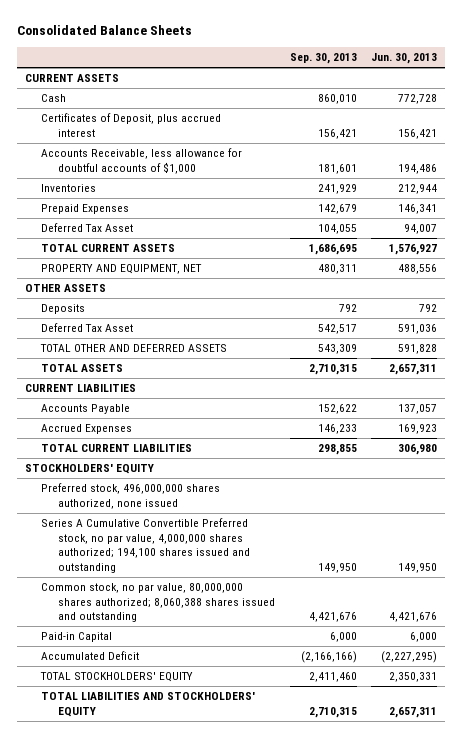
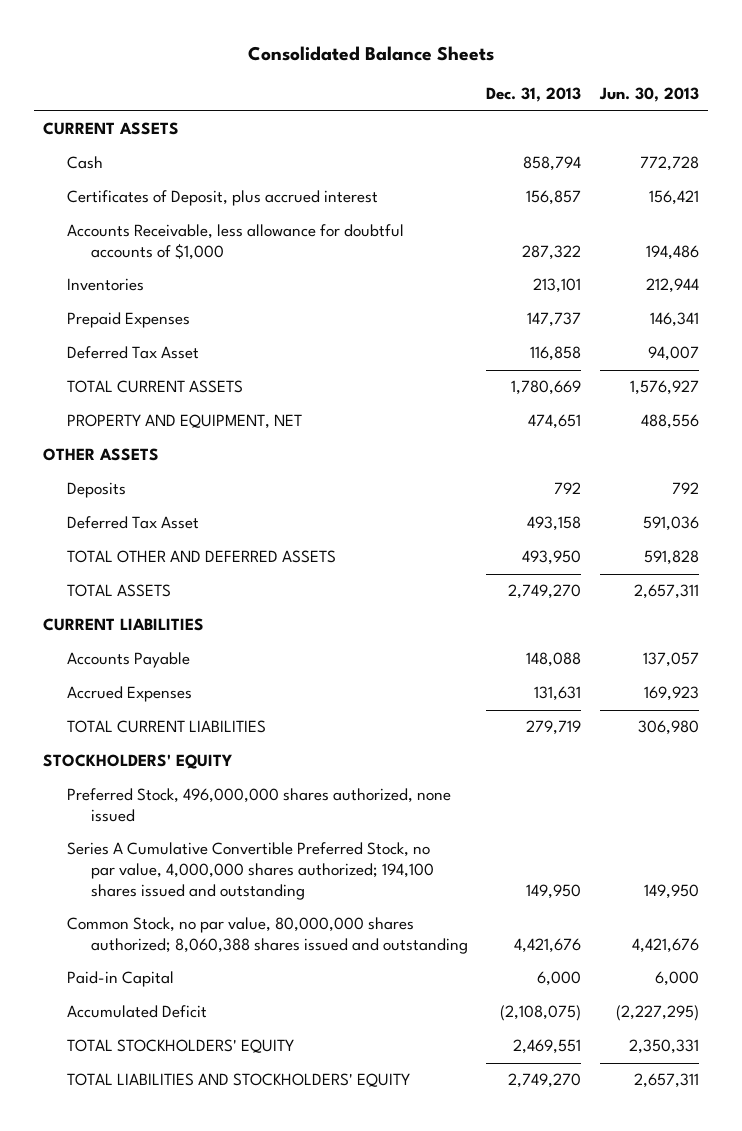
[289,53,357,65] Sep. 30, 2013 -> none
none -> [486,87,582,103] Dec. 31, 2013
[41,483,221,509] Preferred stock, 496,000,000 shares authorized, none issued -> [66,788,451,823] Preferred Stock, 496,000,000 shares authorized, none issued
[41,518,250,573] Series A Cumulative Convertible Preferred stock, no par value, 4,000,000 shares authorized; 194,100 shares issued and outstanding -> [66,842,434,900] Series A Cumulative Convertible Preferred Stock, no par value, 4,000,000 shares authorized; 194,100 shares issued and outstanding
[41,583,275,623] Common stock, no par value, 80,000,000 shares authorized; 8,060,388 shares issued and outstanding -> [66,917,468,955] Common Stock, no par value, 80,000,000 shares authorized; 8,060,388 shares issued and outstanding

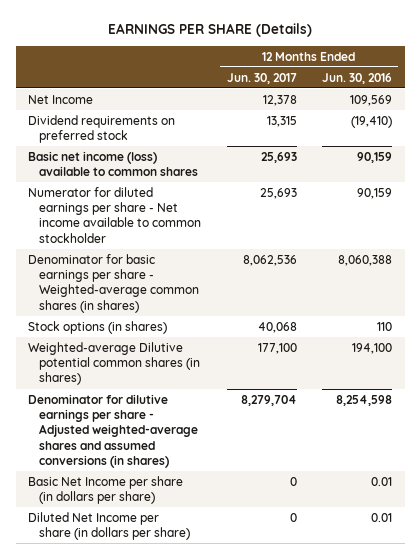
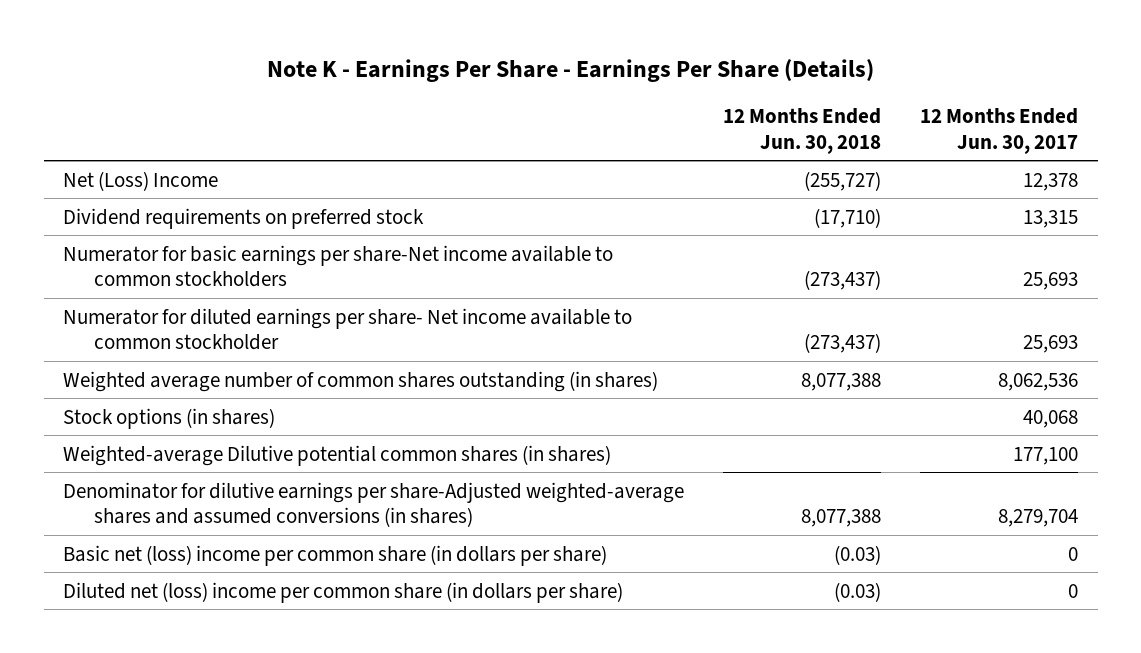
[108,23,313,38] EARNINGS PER SHARE (Details) -> [266,58,874,82] Note K - Earnings Per Share - Earnings Per Share (Details)
[322,72,393,84] Jun. 30, 2016 -> none
none -> [723,108,882,154] 12 Months Ended Jun. 30, 2018
[28,94,94,104] Net Income -> [63,170,219,191] Net (Loss) Income
[28,150,199,177] Basic net income (loss) available to common shares -> [63,244,614,288] Numerator for basic earnings per share-Net income available to common stockholders
[28,186,202,243] Numerator for diluted earnings per share - Net income available to common stockholder -> [63,307,633,351] Numerator for diluted earnings per share- Net income available to common stockholder
[28,253,200,313] Denominator for basic earnings per share - Weighted-average common shares (in shares) -> [63,370,659,392] Weighted average number of common shares outstanding (in shares)
[28,393,199,469] Denominator for dilutive earnings per share - Adjusted weighted-average shares and assumed conversions (in shares) -> [63,481,685,528] Denominator for dilutive earnings per share-Adjusted weighted-average shares and assumed conversions (in shares)
[28,475,184,505] Basic Net Income per share (in dollars per share) -> [63,544,608,566] Basic net (loss) income per common share (in dollars per share)
[28,511,191,541] Diluted Net Income per share (in dollars per share) -> [63,581,624,603] Diluted net (loss) income per common share (in dollars per share)

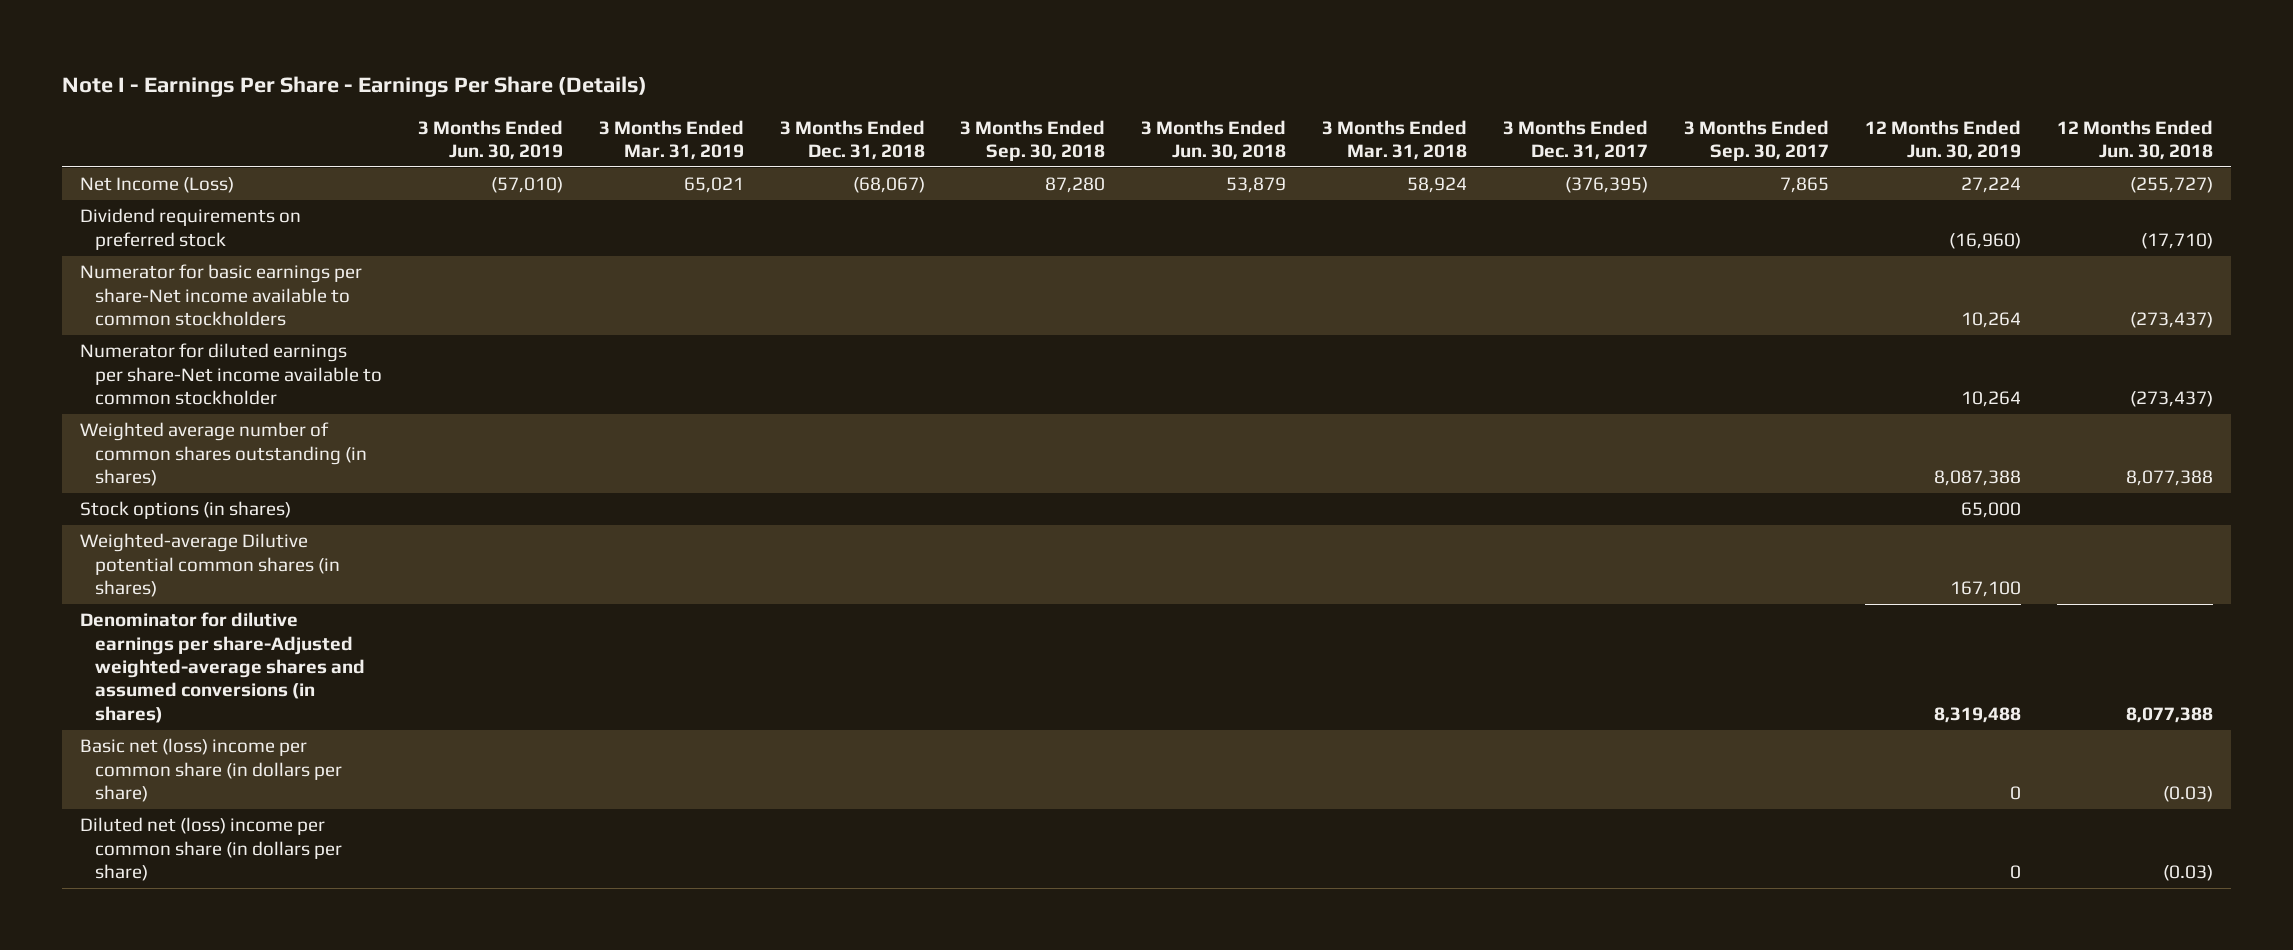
[266,58,874,82] Note K - Earnings Per Share - Earnings Per Share (Details) -> [62,76,648,98] Note I - Earnings Per Share - Earnings Per Share (Details)
[920,108,1079,154] 12 Months Ended Jun. 30, 2017 -> none
none -> [417,119,563,160] 3 Months Ended Jun. 30, 2019
none -> [598,119,744,160] 3 Months Ended Mar. 31, 2019
none -> [779,119,925,160] 3 Months Ended Dec. 31, 2018
none -> [960,119,1106,161] 3 Months Ended Sep. 30, 2018
none -> [1141,119,1287,160] 3 Months Ended Jun. 30, 2018
none -> [1322,119,1468,160] 3 Months Ended Mar. 31, 2018
none -> [1503,119,1649,160] 3 Months Ended Dec. 31, 2017
none -> [1683,119,1829,161] 3 Months Ended Sep. 30, 2017
none -> [1864,119,2021,160] 12 Months Ended Jun. 30, 2019
[63,170,219,191] Net (Loss) Income -> [80,177,235,194] Net Income (Loss)
[63,307,633,351] Numerator for diluted earnings per share- Net income available to common stockholder -> [80,343,382,406] Numerator for diluted earnings per share-Net income available to common stockholder

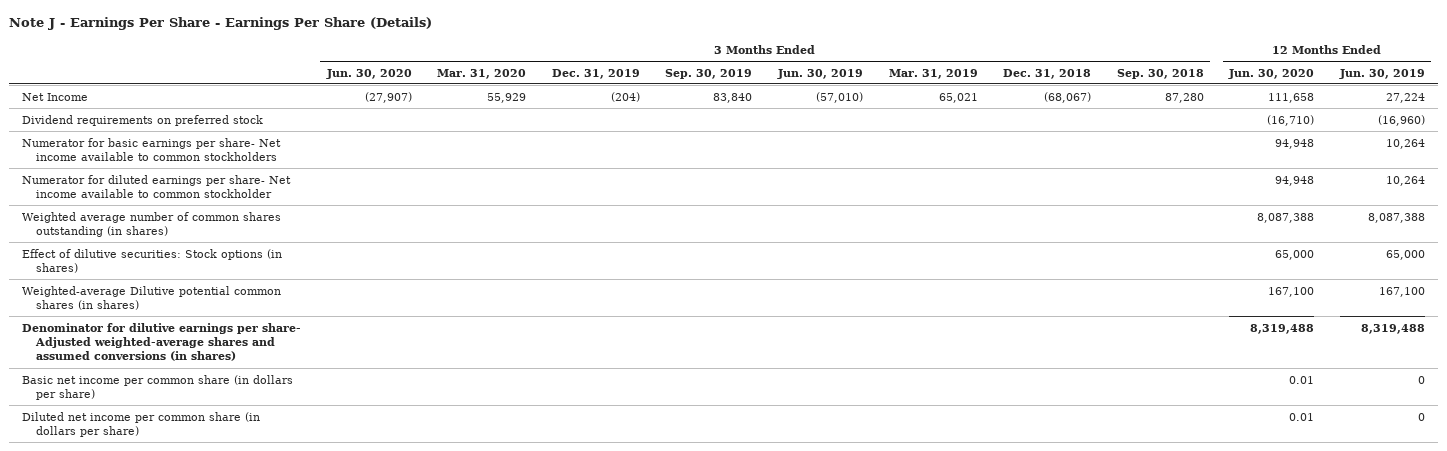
[62,76,648,98] Note I - Earnings Per Share - Earnings Per Share (Details) -> [9,16,433,30] Note J - Earnings Per Share - Earnings Per Share (Details)
[1141,119,1287,160] 3 Months Ended Jun. 30, 2018 -> none
[1322,119,1468,160] 3 Months Ended Mar. 31, 2018 -> none
[1503,119,1649,160] 3 Months Ended Dec. 31, 2017 -> none
[1683,119,1829,161] 3 Months Ended Sep. 30, 2017 -> none
[2056,119,2213,160] 12 Months Ended Jun. 30, 2018 -> none
none -> [325,68,412,79] Jun. 30, 2020
none -> [437,68,527,79] Mar. 31, 2020
none -> [551,68,640,79] Dec. 31, 2019
none -> [665,68,753,79] Sep. 30, 2019
none -> [1228,68,1315,79] Jun. 30, 2020
[80,177,235,194] Net Income (Loss) -> [22,92,89,101] Net Income
[80,264,363,327] Numerator for basic earnings per share-Net income available to common stockholders -> [22,137,282,161] Numerator for basic earnings per share- Net income available to common stockholders
[80,343,382,406] Numerator for diluted earnings per share-Net income available to common stockholder -> [22,174,292,198] Numerator for diluted earnings per share- Net income available to common stockholder
[80,501,292,520] Stock options (in shares) -> [22,248,283,273] Effect of dilutive securities: Stock options (in shares)
[80,612,365,723] Denominator for dilutive earnings per share-Adjusted weighted-average shares and assumed conversions (in shares) -> [22,322,302,362] Denominator for dilutive earnings per share- Adjusted weighted-average shares and assumed conversions (in shares)
[80,738,342,803] Basic net (loss) income per common share (in dollars per share) -> [22,374,294,400] Basic net income per common share (in dollars per share)
[80,817,342,882] Diluted net (loss) income per common share (in dollars per share) -> [22,411,261,437] Diluted net income per common share (in dollars per share)

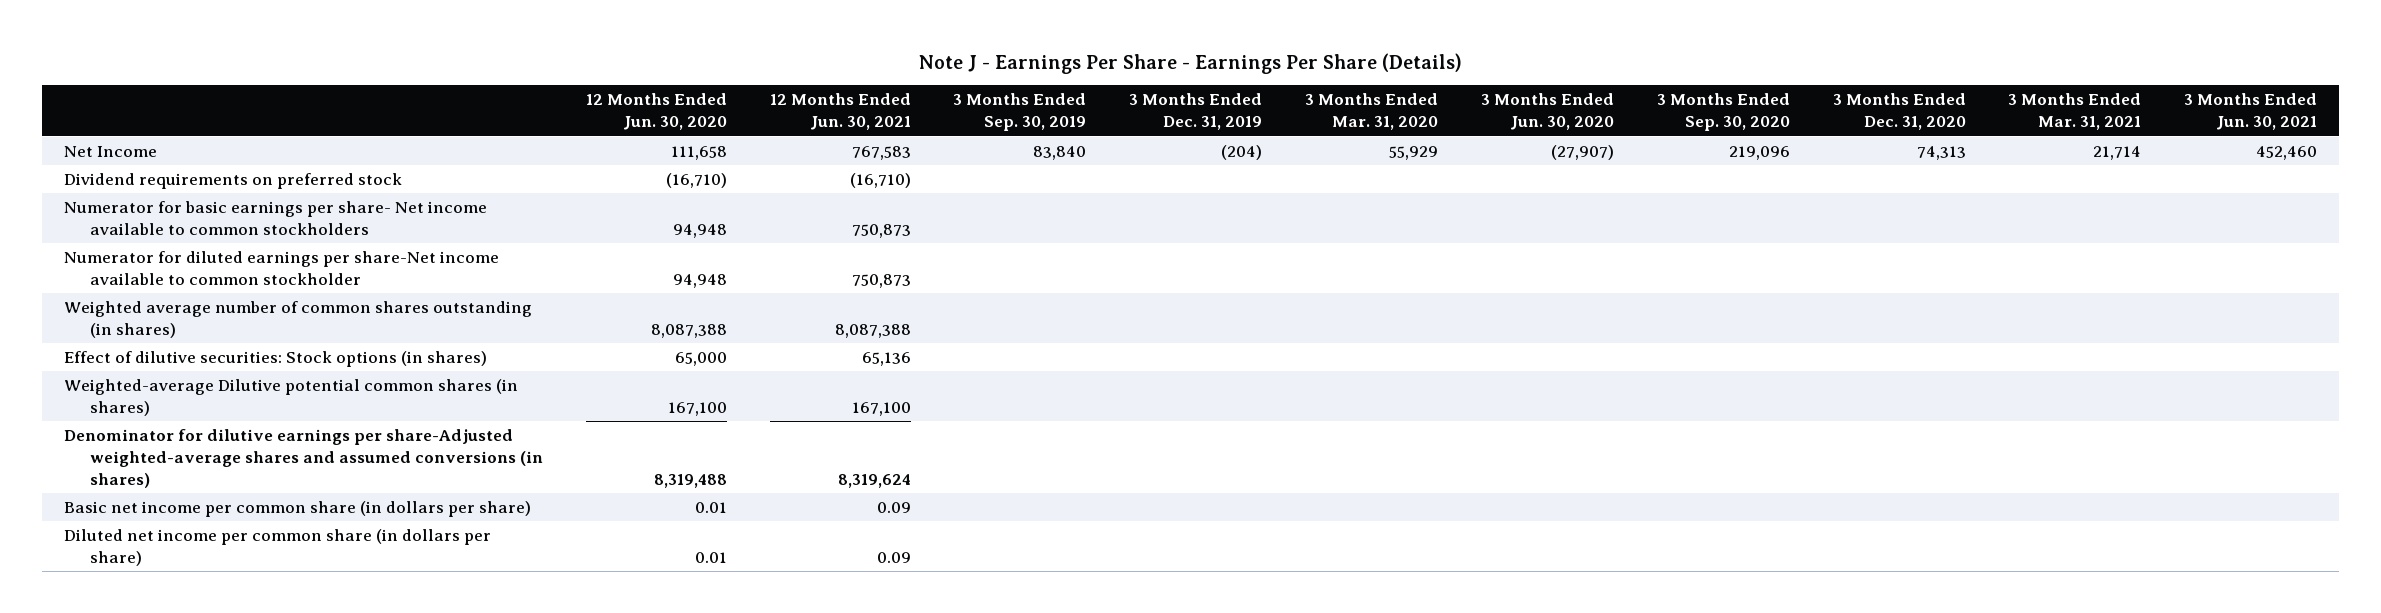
[776,68,863,79] Jun. 30, 2019 -> none
[888,68,978,79] Mar. 31, 2019 -> none
[1003,68,1092,79] Dec. 31, 2018 -> none
[1116,68,1204,79] Sep. 30, 2018 -> none
[1338,68,1425,79] Jun. 30, 2019 -> none
none -> [769,93,911,131] 12 Months Ended Jun. 30, 2021
none -> [1656,93,1790,132] 3 Months Ended Sep. 30, 2020
none -> [1832,93,1966,131] 3 Months Ended Dec. 31, 2020
none -> [2008,93,2142,131] 3 Months Ended Mar. 31, 2021
none -> [2184,93,2318,131] 3 Months Ended Jun. 30, 2021
[22,174,292,198] Numerator for diluted earnings per share- Net income available to common stockholder -> [63,250,499,285] Numerator for diluted earnings per share-Net income available to common stockholder
[22,322,302,362] Denominator for dilutive earnings per share- Adjusted weighted-average shares and assumed conversions (in shares) -> [63,428,543,488] Denominator for dilutive earnings per share-Adjusted weighted-average shares and assumed conversions (in shares)

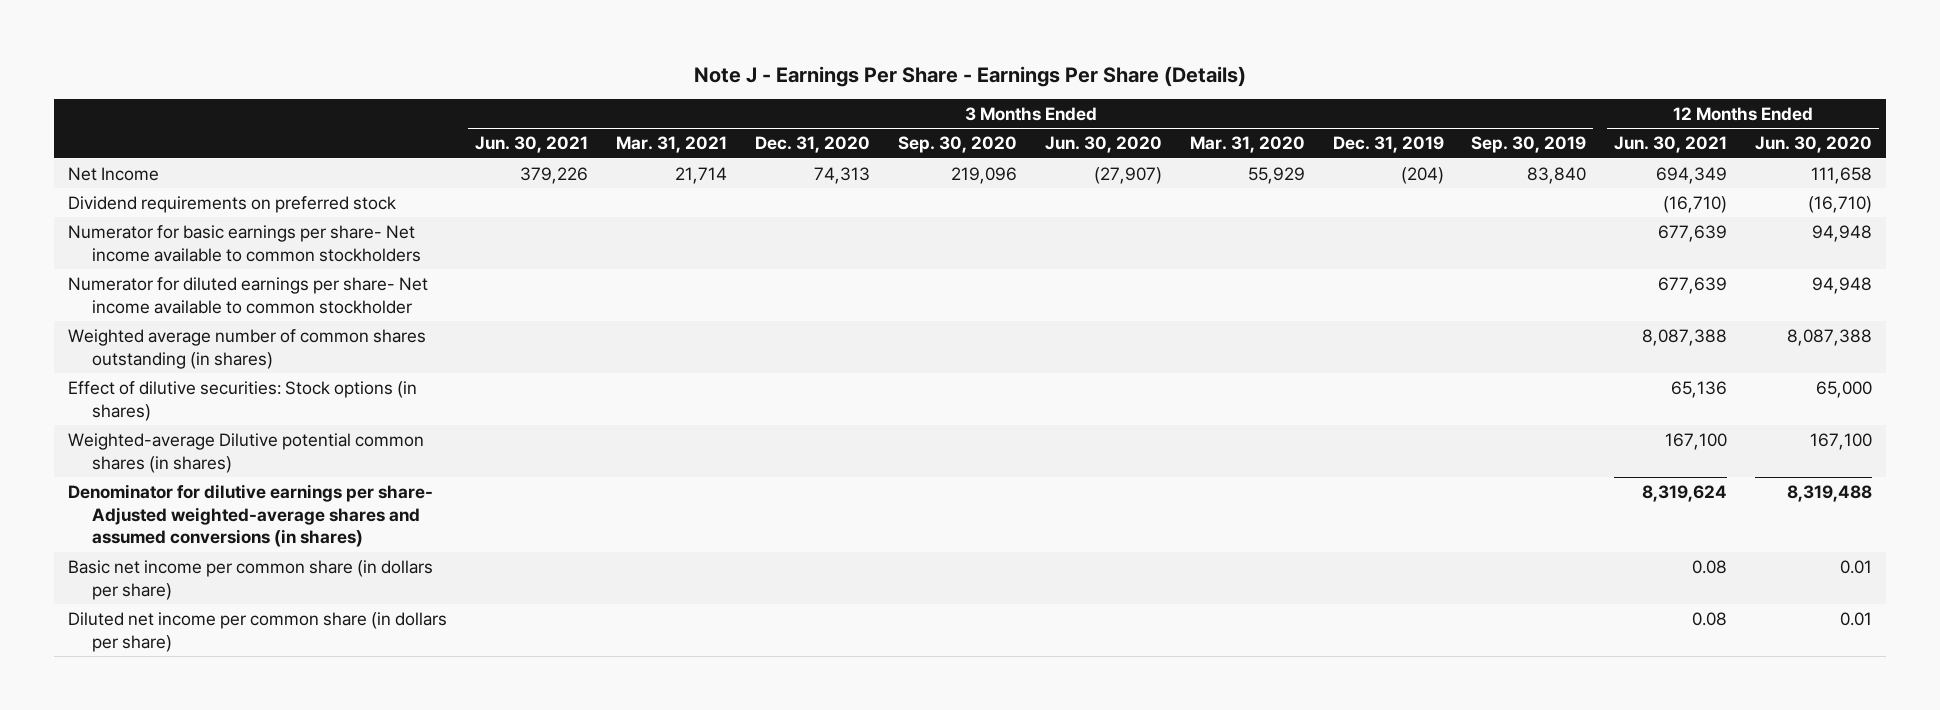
[851,145,911,160] 767,583 -> [1656,166,1728,184] 694,349
[2256,145,2318,160] 452,460 -> [520,166,589,184] 379,226
[851,223,911,238] 750,873 -> [1658,224,1728,242] 677,639
[63,250,499,285] Numerator for diluted earnings per share-Net income available to common stockholder -> [68,276,429,314] Numerator for diluted earnings per share- Net income available to common stockholder
[851,273,911,288] 750,873 -> [1658,276,1728,294] 677,639
[63,428,543,488] Denominator for dilutive earnings per share-Adjusted weighted-average shares and assumed conversions (in shares) -> [68,483,434,548] Denominator for dilutive earnings per share- Adjusted weighted-average shares and assumed conversions (in shares)
[876,501,911,513] 0.09 -> [1692,559,1728,574] 0.08
[876,551,911,563] 0.09 -> [1692,611,1728,626] 0.08

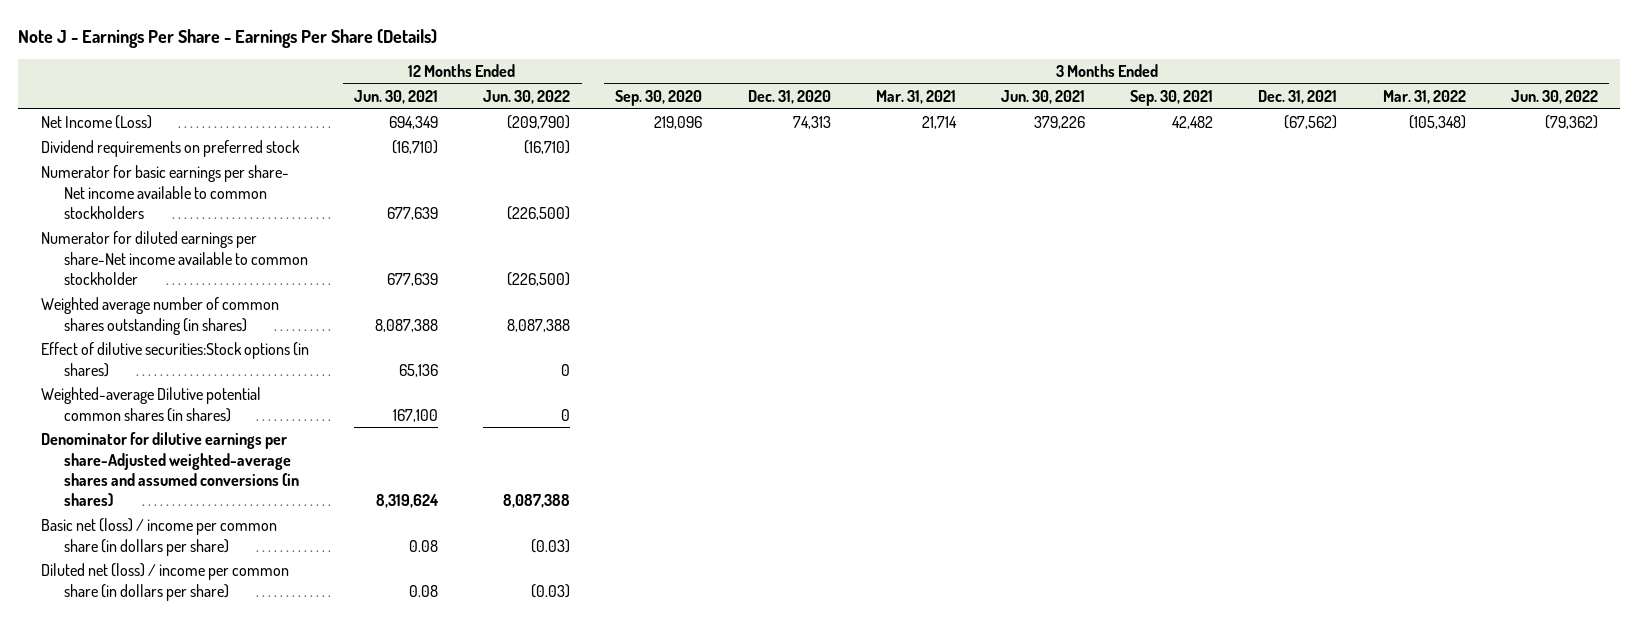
[1044,136,1162,154] Jun. 30, 2020 -> none
[1189,136,1305,154] Mar. 31, 2020 -> none
[1332,136,1444,154] Dec. 31, 2019 -> none
[1471,136,1587,154] Sep. 30, 2019 -> none
[1755,136,1873,154] Jun. 30, 2020 -> none
none -> [483,89,571,104] Jun. 30, 2022
none -> [1130,89,1214,106] Sep. 30, 2021
none -> [1258,89,1338,104] Dec. 31, 2021
none -> [1382,89,1466,104] Mar. 31, 2022
none -> [1510,89,1598,104] Jun. 30, 2022
[68,166,160,181] Net Income -> [40,115,152,130] Net Income (Loss)
[68,276,429,314] Numerator for diluted earnings per share- Net income available to common stockholder -> [40,231,308,286] Numerator for diluted earnings per share-Net income available to common stockholder
[68,380,418,421] Effect of dilutive securities: Stock options (in shares) -> [40,342,309,377] Effect of dilutive securities:Stock options (in shares)
[68,483,434,548] Denominator for dilutive earnings per share- Adjusted weighted-average shares and assumed conversions (in shares) -> [40,432,299,507] Denominator for dilutive earnings per share-Adjusted weighted-average shares and assumed conversions (in shares)
[68,559,434,600] Basic net income per common share (in dollars per share) -> [40,518,277,556] Basic net (loss) / income per common share (in dollars per share)
[68,611,448,652] Diluted net income per common share (in dollars per share) -> [40,563,289,601] Diluted net (loss) / income per common share (in dollars per share)

